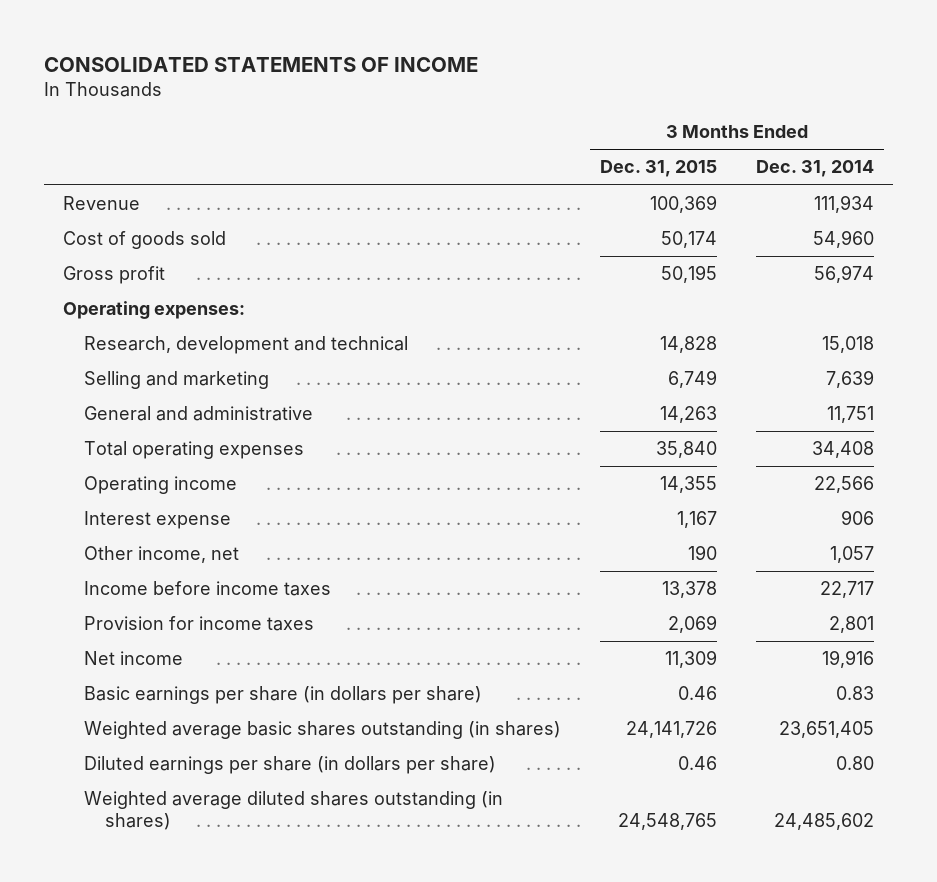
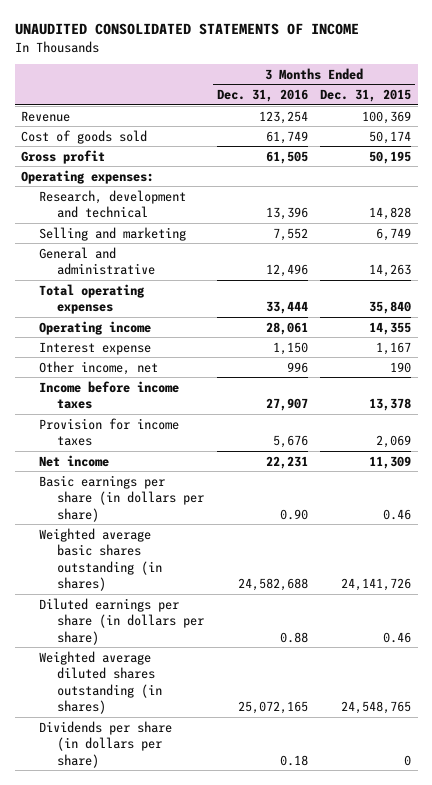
[43,56,478,72] CONSOLIDATED STATEMENTS OF INCOME -> [14,23,359,36] UNAUDITED CONSOLIDATED STATEMENTS OF INCOME
[755,160,874,178] Dec. 31, 2014 -> none
none -> [216,89,308,103] Dec. 31, 2016
none -> [38,720,172,768] Dividends per share (in dollars per share)

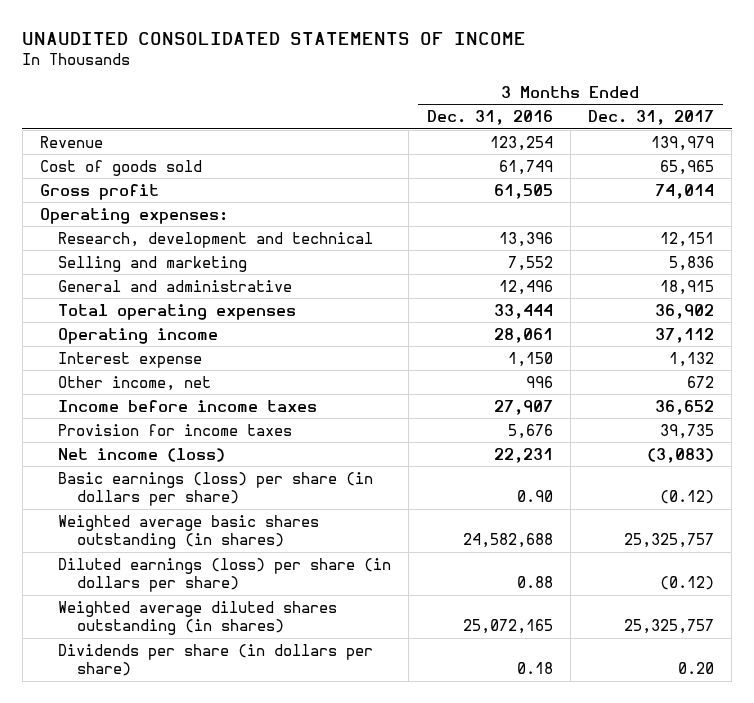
[320,89,412,103] Dec. 31, 2015 -> none
none -> [587,110,714,126] Dec. 31, 2017
[38,454,109,467] Net income -> [58,447,226,462] Net income (loss)
[38,474,204,522] Basic earnings per share (in dollars per share) -> [58,471,374,507] Basic earnings (loss) per share (in dollars per share)
[38,597,204,645] Diluted earnings per share (in dollars per share) -> [58,557,392,593] Diluted earnings (loss) per share (in dollars per share)

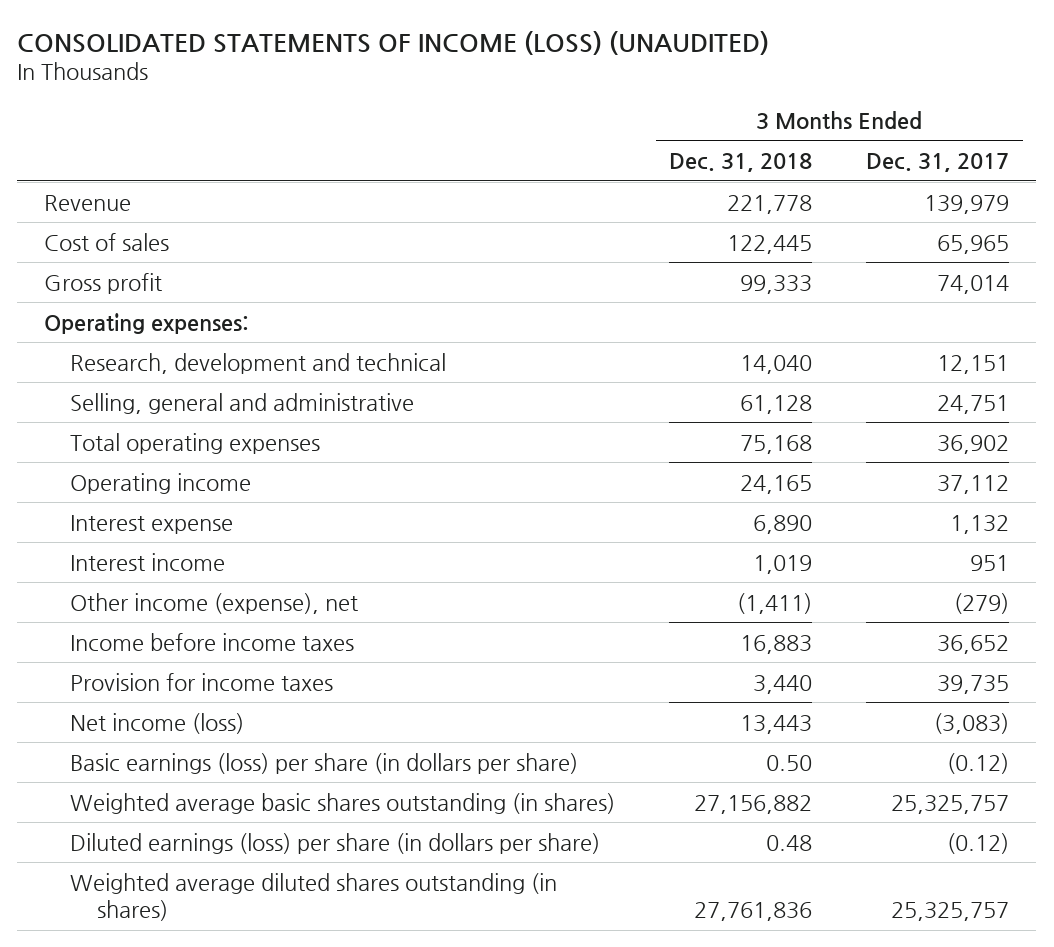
[22,32,527,46] UNAUDITED CONSOLIDATED STATEMENTS OF INCOME -> [17,30,770,55] CONSOLIDATED STATEMENTS OF INCOME (LOSS) (UNAUDITED)
[426,110,553,126] Dec. 31, 2016 -> none
none -> [669,153,813,173] Dec. 31, 2018
[40,159,203,176] Cost of goods sold -> [44,232,170,251] Cost of sales
[58,255,248,272] Selling and marketing -> none
[58,279,293,292] General and administrative -> [70,392,415,414] Selling, general and administrative
[659,279,714,295] 18,915 -> [937,394,1010,414] 24,751
none -> [70,552,226,571] Interest income
[58,375,212,391] Other income, net -> [70,592,359,614] Other income (expense), net
[686,375,714,388] 672 -> [954,592,1010,614] (279)
[58,643,374,677] Dividends per share (in dollars per share) -> none

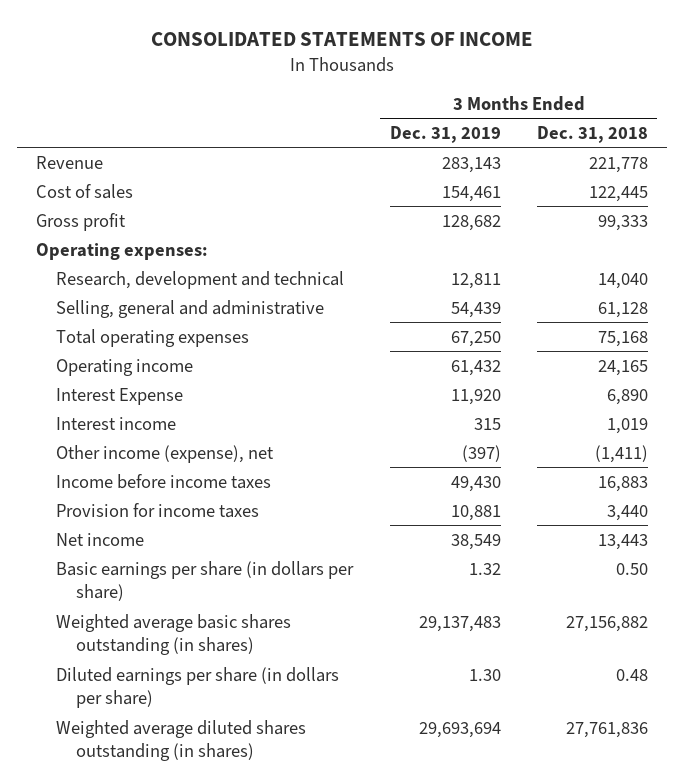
[17,30,770,55] CONSOLIDATED STATEMENTS OF INCOME (LOSS) (UNAUDITED) -> [150,31,533,46] CONSOLIDATED STATEMENTS OF INCOME
[866,153,1010,173] Dec. 31, 2017 -> none
none -> [389,125,501,143] Dec. 31, 2019
[70,514,234,534] Interest expense -> [55,387,183,405] Interest Expense
[70,712,245,734] Net income (loss) -> [55,532,144,546] Net income
[70,752,579,774] Basic earnings (loss) per share (in dollars per share) -> [55,560,354,602] Basic earnings per share (in dollars per share)
[70,832,601,854] Diluted earnings (loss) per share (in dollars per share) -> [55,666,339,709] Diluted earnings per share (in dollars per share)

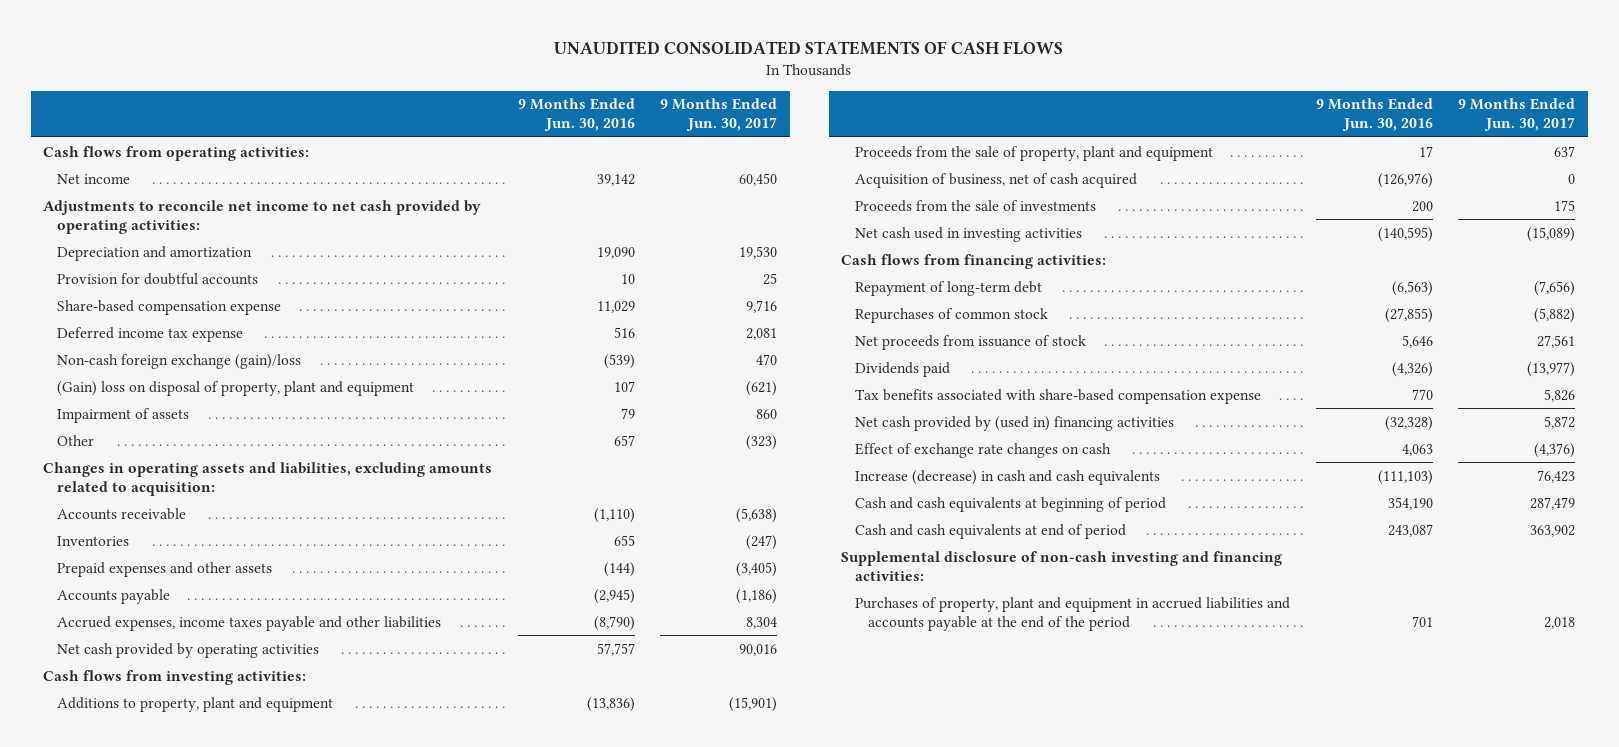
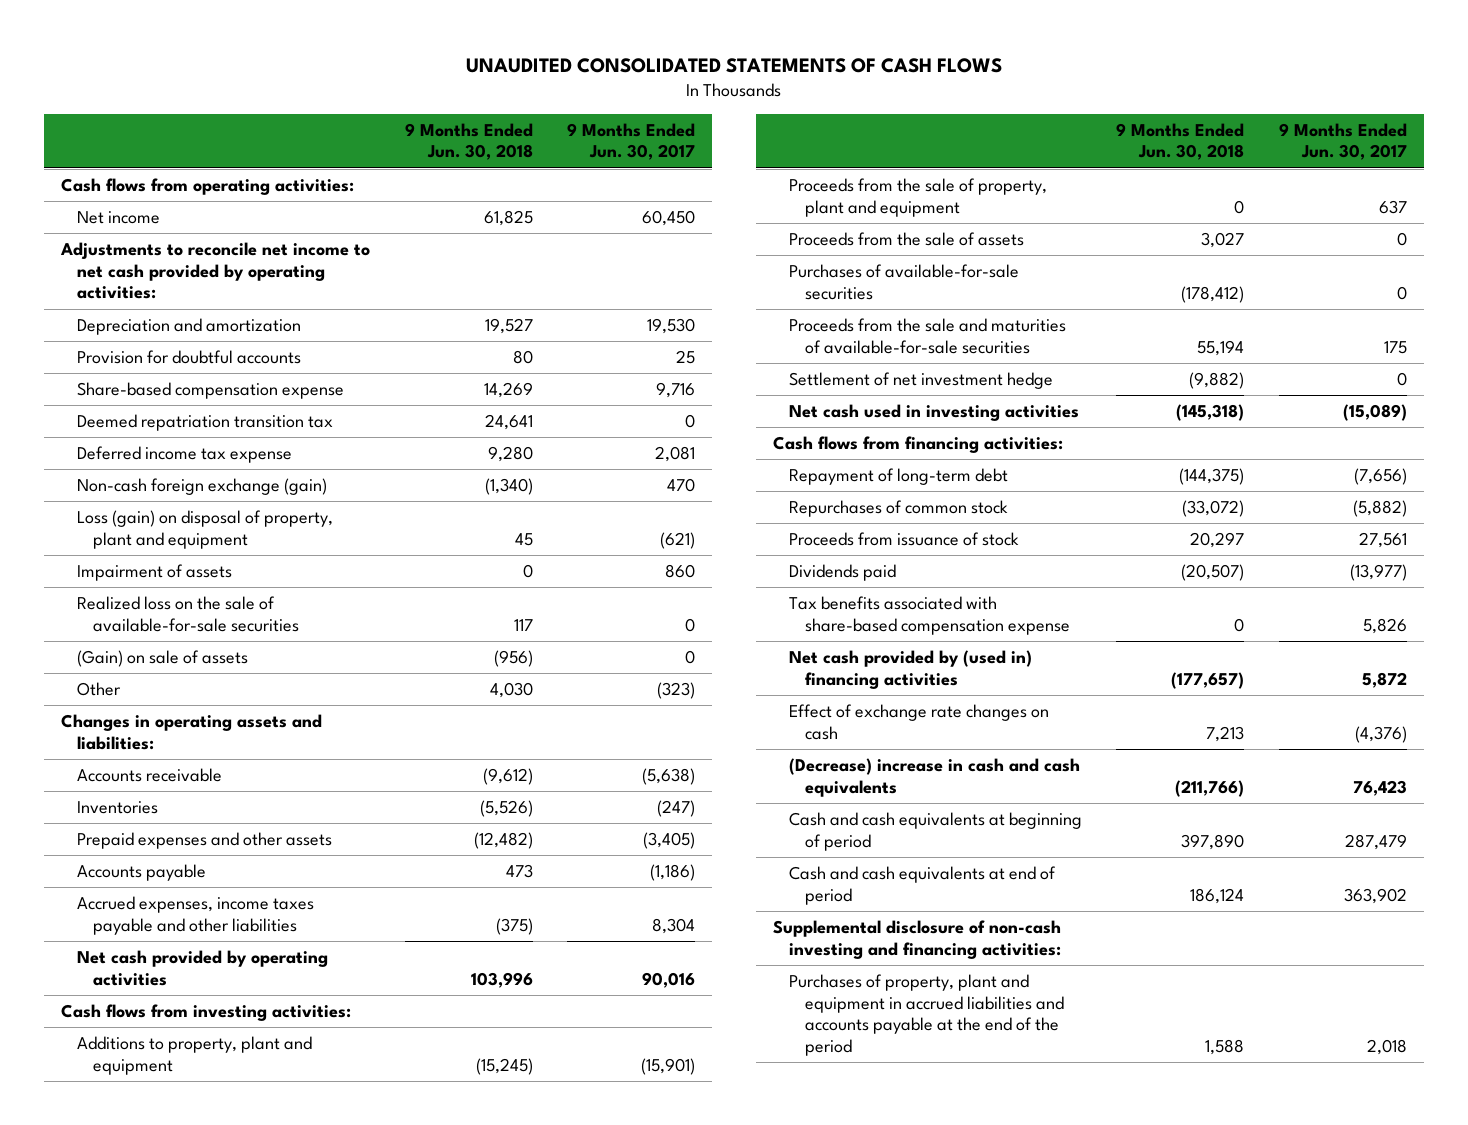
[517,98,635,132] 9 Months Ended Jun. 30, 2016 -> none
none -> [404,122,533,161] 9 Months Ended Jun. 30, 2018
none -> [77,414,334,432] Deemed repatriation transition tax
[56,353,301,369] Non-cash foreign exchange (gain)/loss -> [77,478,328,496] Non-cash foreign exchange (gain)
[56,380,414,396] (Gain) loss on disposal of property, plant and equipment -> [77,510,334,549] Loss (gain) on disposal of property, plant and equipment
none -> [77,596,300,632] Realized loss on the sale of available-for-sale securities
none -> [77,650,249,668] (Gain) on sale of assets
[43,461,493,496] Changes in operating assets and liabilities, excluding amounts related to acquisition: -> [61,714,323,750] Changes in operating assets and liabilities:
[854,172,1137,188] Acquisition of business, net of cash acquired -> none
none -> [789,232,1025,247] Proceeds from the sale of assets
none -> [789,264,1020,300] Purchases of available-for-sale securities
[854,199,1096,212] Proceeds from the sale of investments -> [789,318,1067,354] Proceeds from the sale and maturities of available-for-sale securities
none -> [789,372,1054,390] Settlement of net investment hedge
[854,334,1086,350] Net proceeds from issuance of stock -> [789,532,1020,547] Proceeds from issuance of stock
[854,469,1160,485] Increase (decrease) in cash and cash equivalents -> [789,758,1081,797] (Decrease) increase in cash and cash equivalents

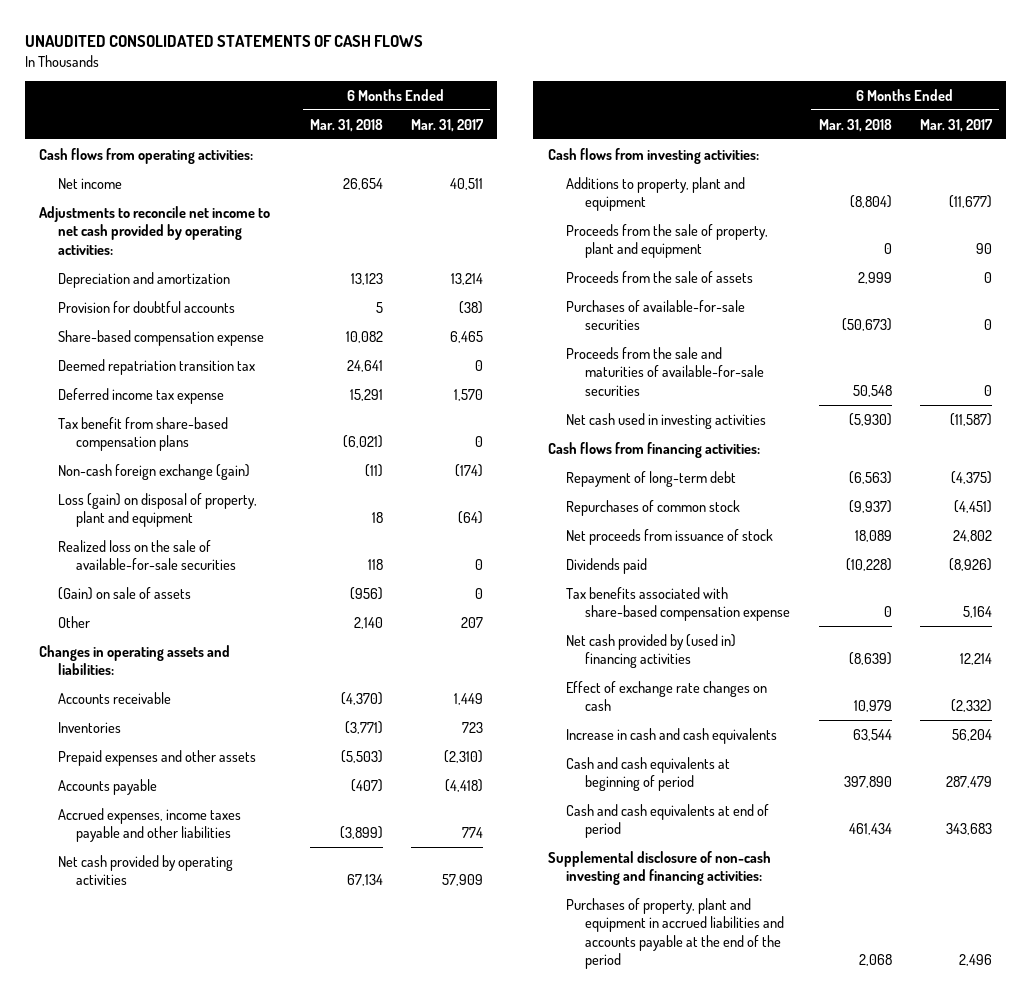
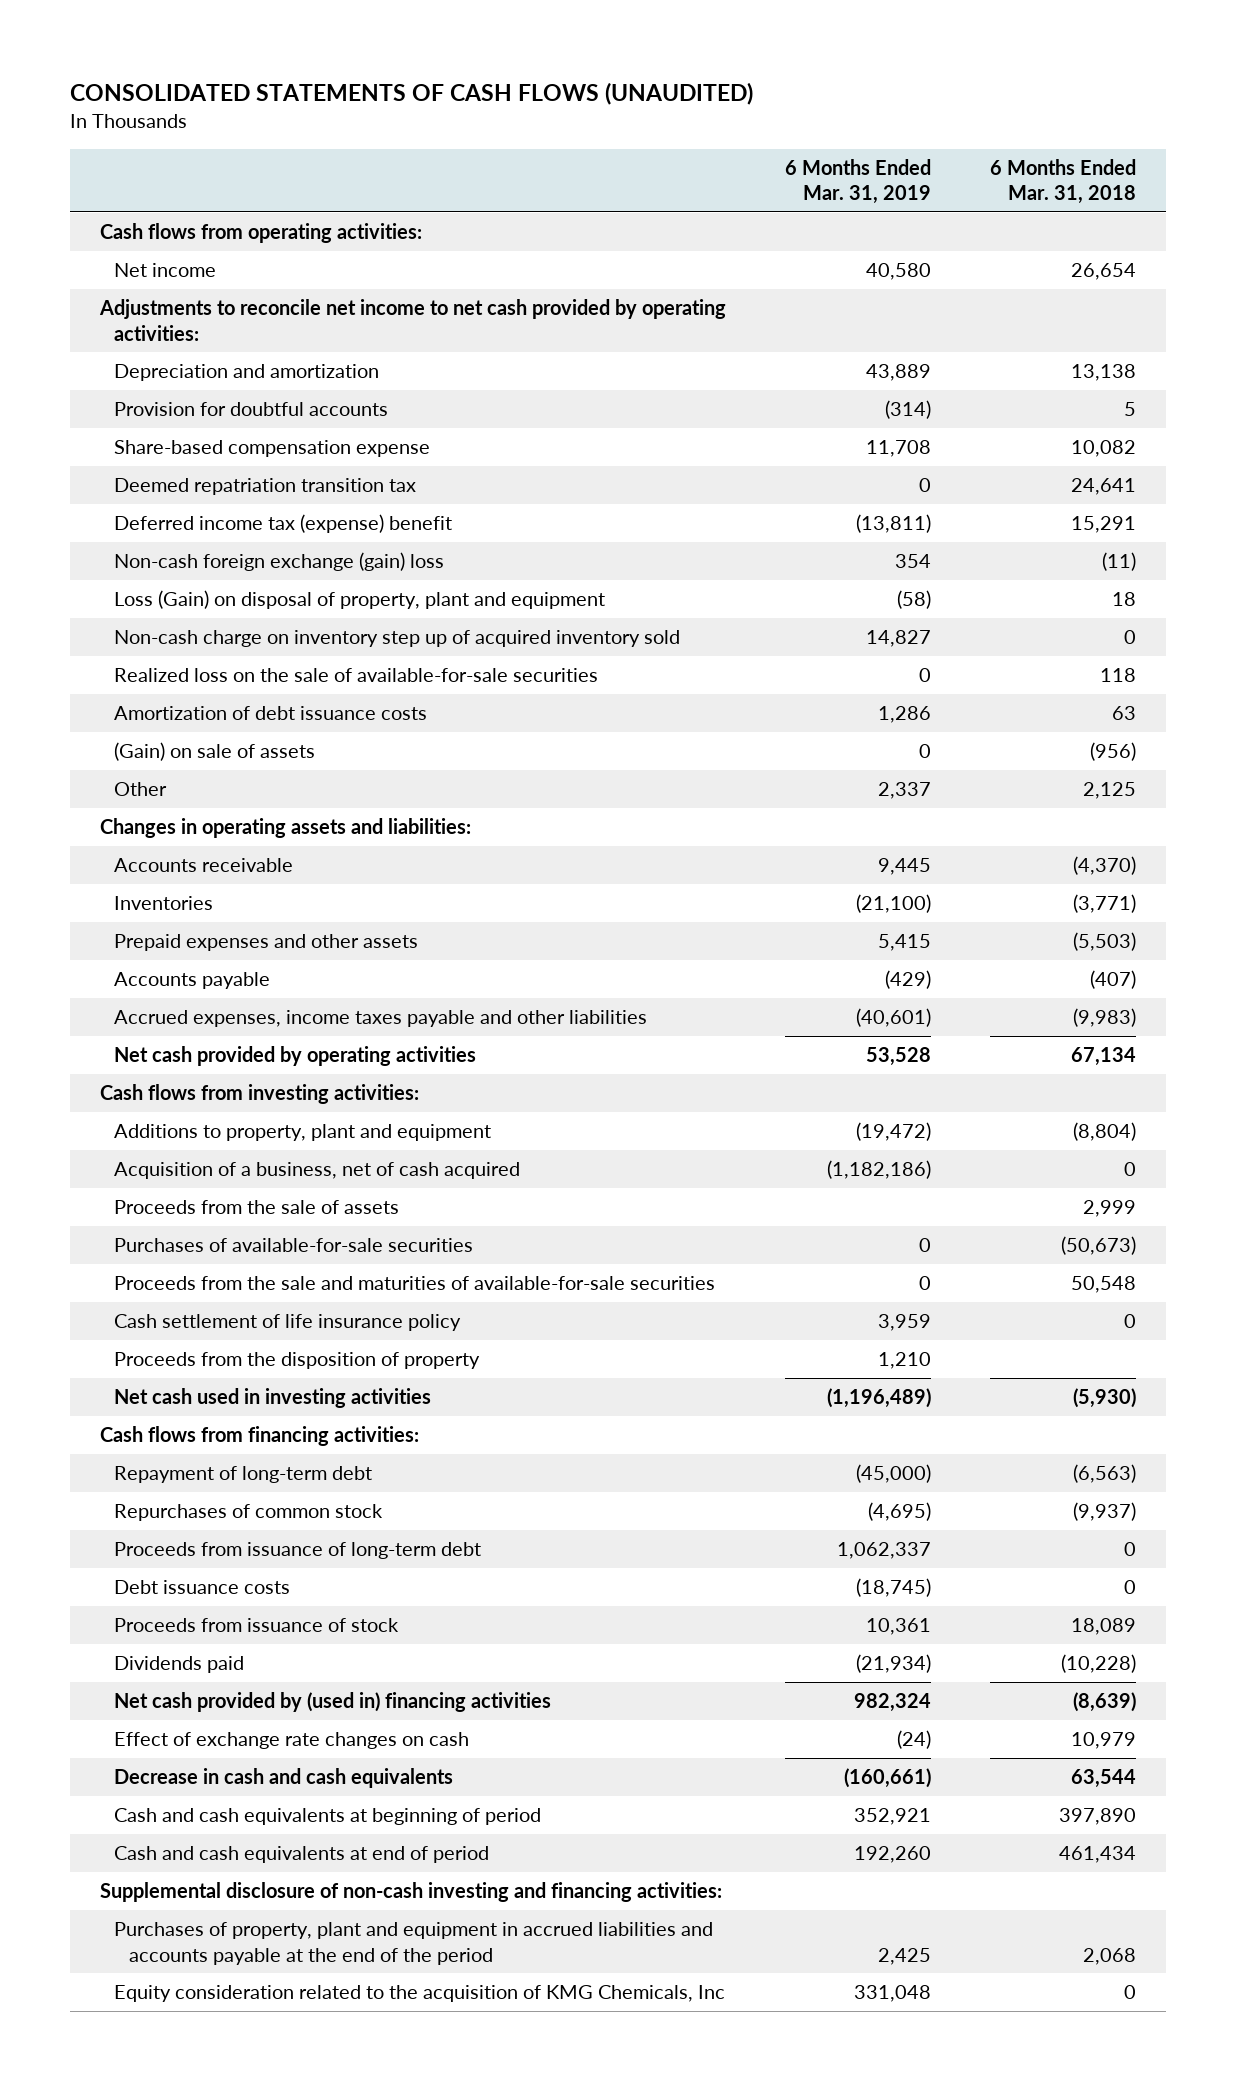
[24,35,423,48] UNAUDITED CONSOLIDATED STATEMENTS OF CASH FLOWS -> [69,82,753,106] CONSOLIDATED STATEMENTS OF CASH FLOWS (UNAUDITED)
[411,118,485,132] Mar. 31, 2017 -> none
none -> [784,158,931,205] 6 Months Ended Mar. 31, 2019
[350,272,383,285] 13,123 -> [1071,364,1137,382] 13,138
[57,416,228,452] Tax benefit from share-based compensation plans -> none
[57,387,224,404] Deferred income tax expense -> [114,514,453,534] Deferred income tax (expense) benefit
[57,463,250,480] Non-cash foreign exchange (gain) -> [114,552,445,572] Non-cash foreign exchange (gain) loss
[57,492,257,528] Loss (gain) on disposal of property, plant and equipment -> [114,590,606,610] Loss (Gain) on disposal of property, plant and equipment
none -> [114,630,681,648] Non-cash charge on inventory step up of acquired inventory sold
none -> [114,706,428,721] Amortization of debt issuance costs
[353,616,383,629] 2,140 -> [1083,782,1137,800] 2,125
[339,826,383,840] (3,899) -> [1073,1008,1137,1028] (9,983)
[566,223,769,259] Proceeds from the sale of property, plant and equipment -> none
none -> [114,1162,521,1180] Acquisition of a business, net of cash acquired
none -> [114,1314,462,1332] Cash settlement of life insurance policy
none -> [114,1352,481,1370] Proceeds from the disposition of property
none -> [114,1542,482,1560] Proceeds from issuance of long-term debt
none -> [114,1580,291,1595] Debt issuance costs
[566,528,774,545] Net proceeds from issuance of stock -> [114,1618,400,1633] Proceeds from issuance of stock
[566,586,791,622] Tax benefits associated with share-based compensation expense -> none
[566,727,778,744] Increase in cash and cash equivalents -> [114,1768,454,1789] Decrease in cash and cash equivalents
none -> [114,1985,726,2003] Equity consideration related to the acquisition of KMG Chemicals, Inc

